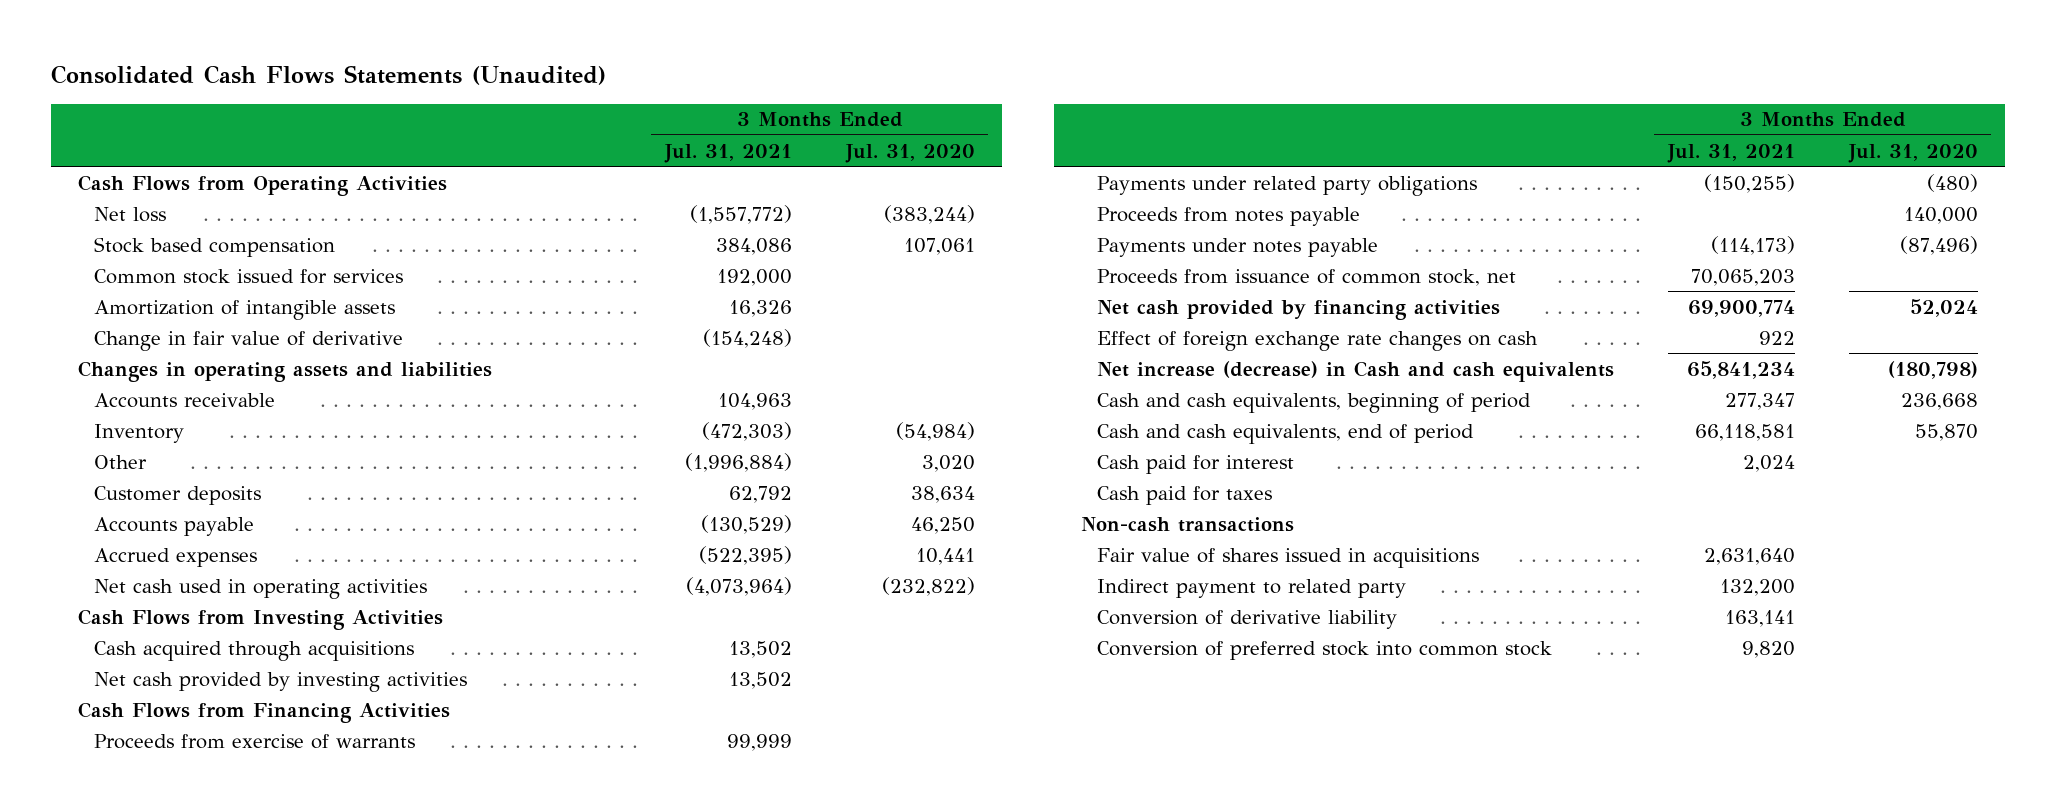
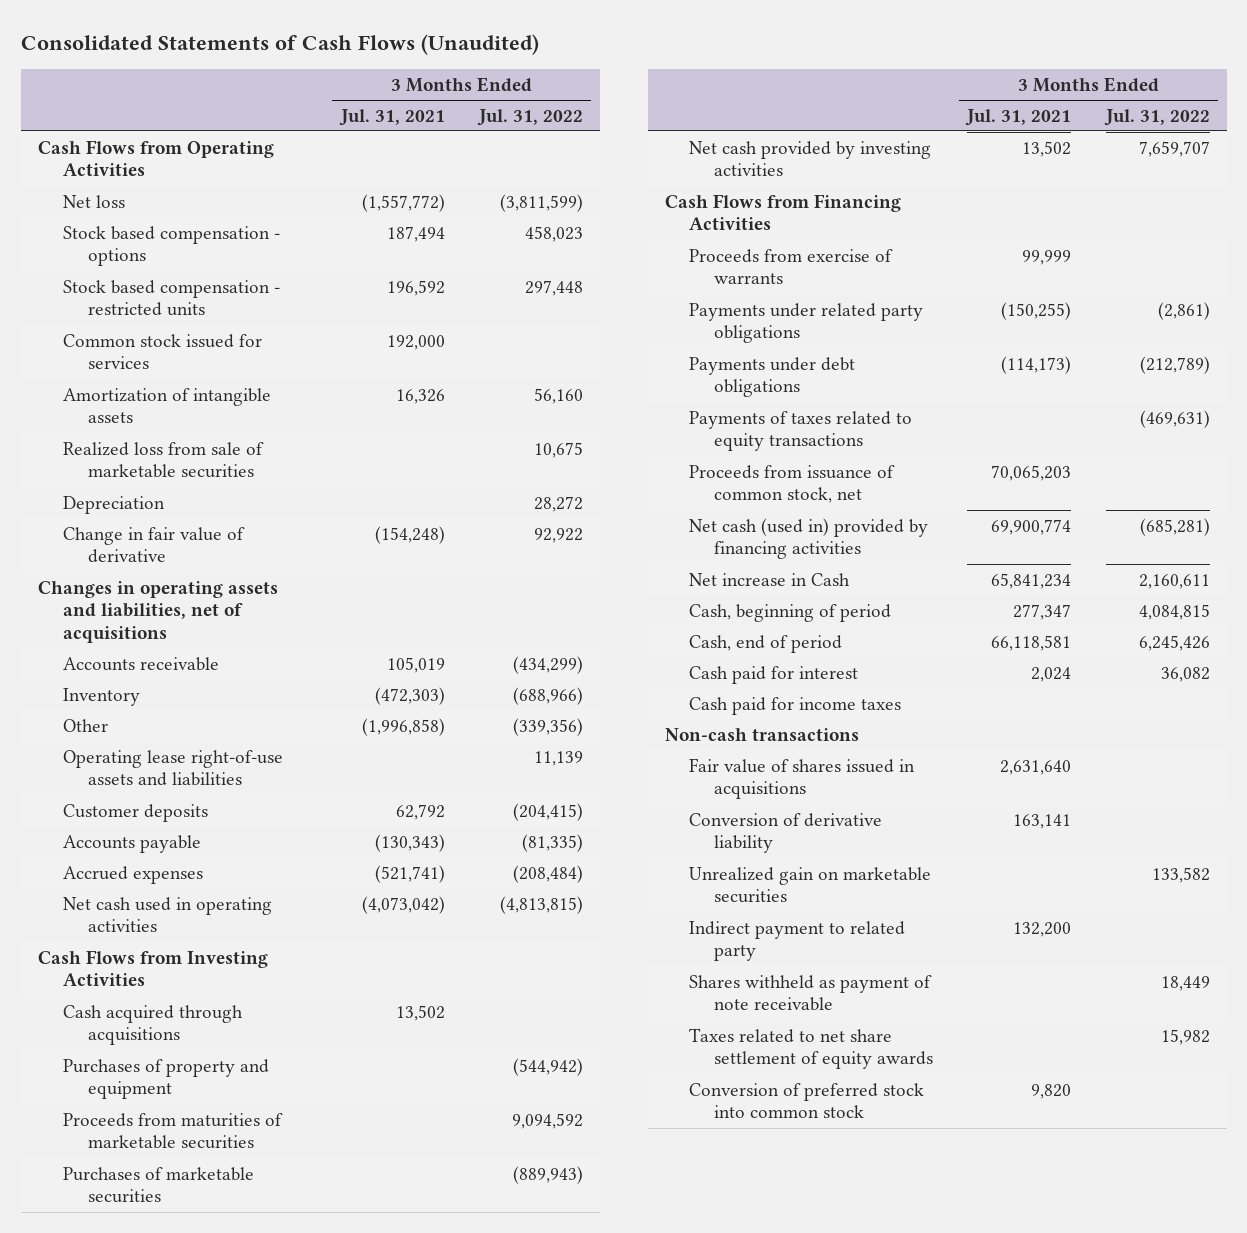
[50,64,606,85] Consolidated Cash Flows Statements (Unaudited) -> [20,34,539,56] Consolidated Statements of Cash Flows (Unaudited)
[844,143,975,163] Jul. 31, 2020 -> none
none -> [476,108,583,126] Jul. 31, 2022
[93,236,335,257] Stock based compensation -> [62,225,280,267] Stock based compensation - options
[715,237,792,255] 384,086 -> [386,225,445,242] 187,494
none -> [62,279,280,317] Stock based compensation - restricted units
none -> [62,441,264,479] Realized loss from sale of marketable securities
none -> [62,495,165,514] Depreciation
[77,360,492,382] Changes in operating assets and liabilities -> [37,580,278,644] Changes in operating assets and liabilities, net of acquisitions
[717,392,792,410] 104,963 -> [386,656,445,673] 105,019
[684,452,792,472] (1,996,884) -> [361,717,445,736] (1,996,858)
none -> [62,749,283,787] Operating lease right-of-use assets and liabilities
[700,514,792,534] (130,529) -> [374,833,445,852] (130,343)
[698,545,792,565] (522,395) -> [374,864,445,883] (521,741)
[685,576,792,596] (4,073,964) -> [361,895,445,914] (4,073,042)
none -> [62,1058,269,1100] Purchases of property and equipment
none -> [62,1112,283,1150] Proceeds from maturities of marketable securities
none -> [62,1166,254,1204] Purchases of marketable securities
[1096,206,1360,226] Proceeds from notes payable -> none
[1096,237,1378,257] Payments under notes payable -> [689,356,856,398] Payments under debt obligations
none -> [689,410,913,452] Payments of taxes related to equity transactions
[1096,330,1538,351] Effect of foreign exchange rate changes on cash -> none
[1096,299,1500,320] Net cash provided by financing activities -> [689,517,929,560] Net cash (used in) provided by financing activities
[1096,360,1614,382] Net increase (decrease) in Cash and cash equivalents -> [689,572,851,586] Net increase in Cash
[1096,392,1531,413] Cash and cash equivalents, beginning of period -> [689,603,892,622] Cash, beginning of period
[1096,423,1474,444] Cash and cash equivalents, end of period -> [689,634,843,653] Cash, end of period
[1096,485,1272,505] Cash paid for taxes -> [689,696,902,715] Cash paid for income taxes
none -> [689,866,932,904] Unrealized gain on marketable securities
[1096,578,1406,598] Indirect payment to related party -> [689,920,906,962] Indirect payment to related party
none -> [689,974,933,1012] Shares withheld as payment of note receivable
none -> [689,1027,934,1070] Taxes related to net share settlement of equity awards

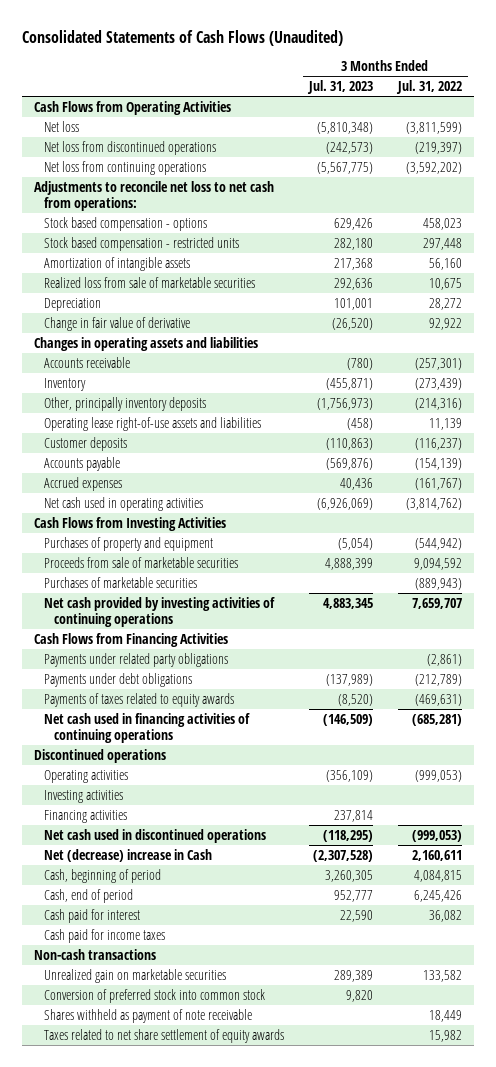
[338,108,445,126] Jul. 31, 2021 -> none
none -> [306,80,373,95] Jul. 31, 2023
none -> [44,140,217,155] Net loss from discontinued operations
none -> [44,160,207,175] Net loss from continuing operations
none -> [34,180,275,211] Adjustments to reconcile net loss to net cash from operations:
[62,333,262,370] Common stock issued for services -> none
[37,580,278,644] Changes in operating assets and liabilities, net of acquisitions -> [34,336,259,351] Changes in operating assets and liabilities
[512,655,583,674] (434,299) -> [414,357,462,370] (257,301)
[512,686,583,705] (688,966) -> [414,377,462,390] (273,439)
[62,718,108,732] Other -> [44,396,207,411] Other, principally inventory deposits
[512,717,583,736] (339,356) -> [414,397,462,410] (214,316)
[512,802,583,821] (204,415) -> [414,437,462,450] (116,237)
[521,833,583,852] (81,335) -> [414,457,462,470] (154,139)
[512,864,583,883] (208,484) -> [414,477,462,490] (161,767)
[499,895,583,914] (4,813,815) -> [405,497,462,510] (3,814,762)
[62,1004,243,1046] Cash acquired through acquisitions -> none
[62,1112,283,1150] Proceeds from maturities of marketable securities -> [44,556,239,568] Proceeds from sale of marketable securities
[689,140,932,177] Net cash provided by investing activities -> [44,596,276,627] Net cash provided by investing activities of continuing operations
[689,248,894,285] Proceeds from exercise of warrants -> none
[689,464,896,504] Proceeds from issuance of common stock, net -> none
[689,410,913,452] Payments of taxes related to equity transactions -> [44,692,235,707] Payments of taxes related to equity awards
[689,517,929,560] Net cash (used in) provided by financing activities -> [44,712,251,743] Net cash used in financing activities of continuing operations
none -> [34,748,167,763] Discontinued operations
none -> [44,769,129,783] Operating activities
none -> [44,789,124,803] Investing activities
none -> [44,809,128,823] Financing activities
none -> [44,828,267,843] Net cash used in discontinued operations
[689,572,851,586] Net increase in Cash -> [44,848,213,862] Net (decrease) increase in Cash
[689,757,916,800] Fair value of shares issued in acquisitions -> none
[689,812,883,854] Conversion of derivative liability -> none
[689,920,906,962] Indirect payment to related party -> none
[689,1082,925,1119] Conversion of preferred stock into common stock -> [44,988,266,1003] Conversion of preferred stock into common stock

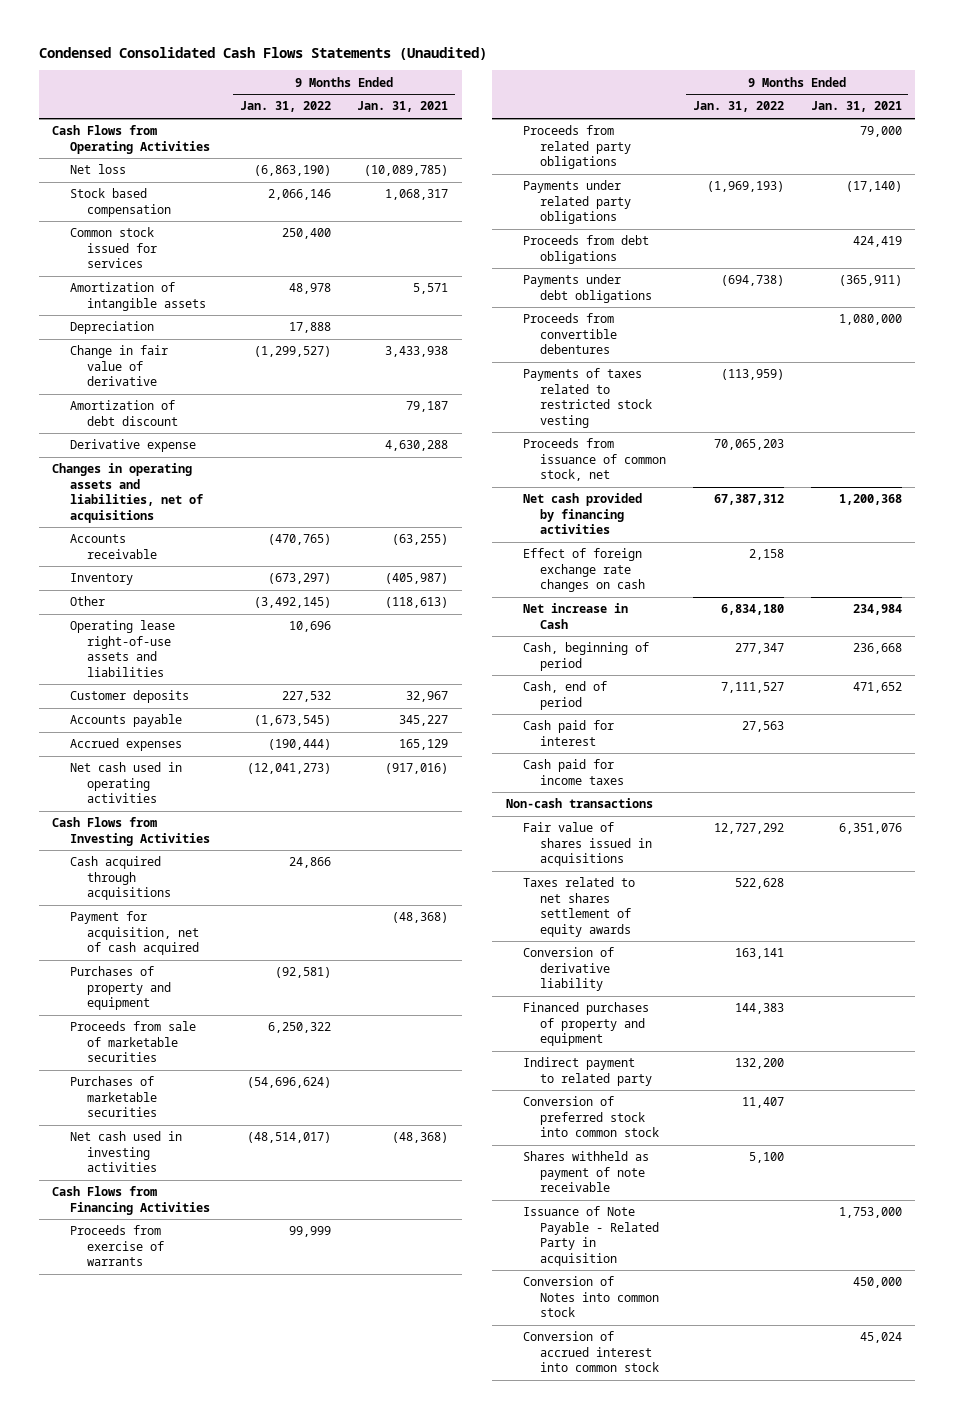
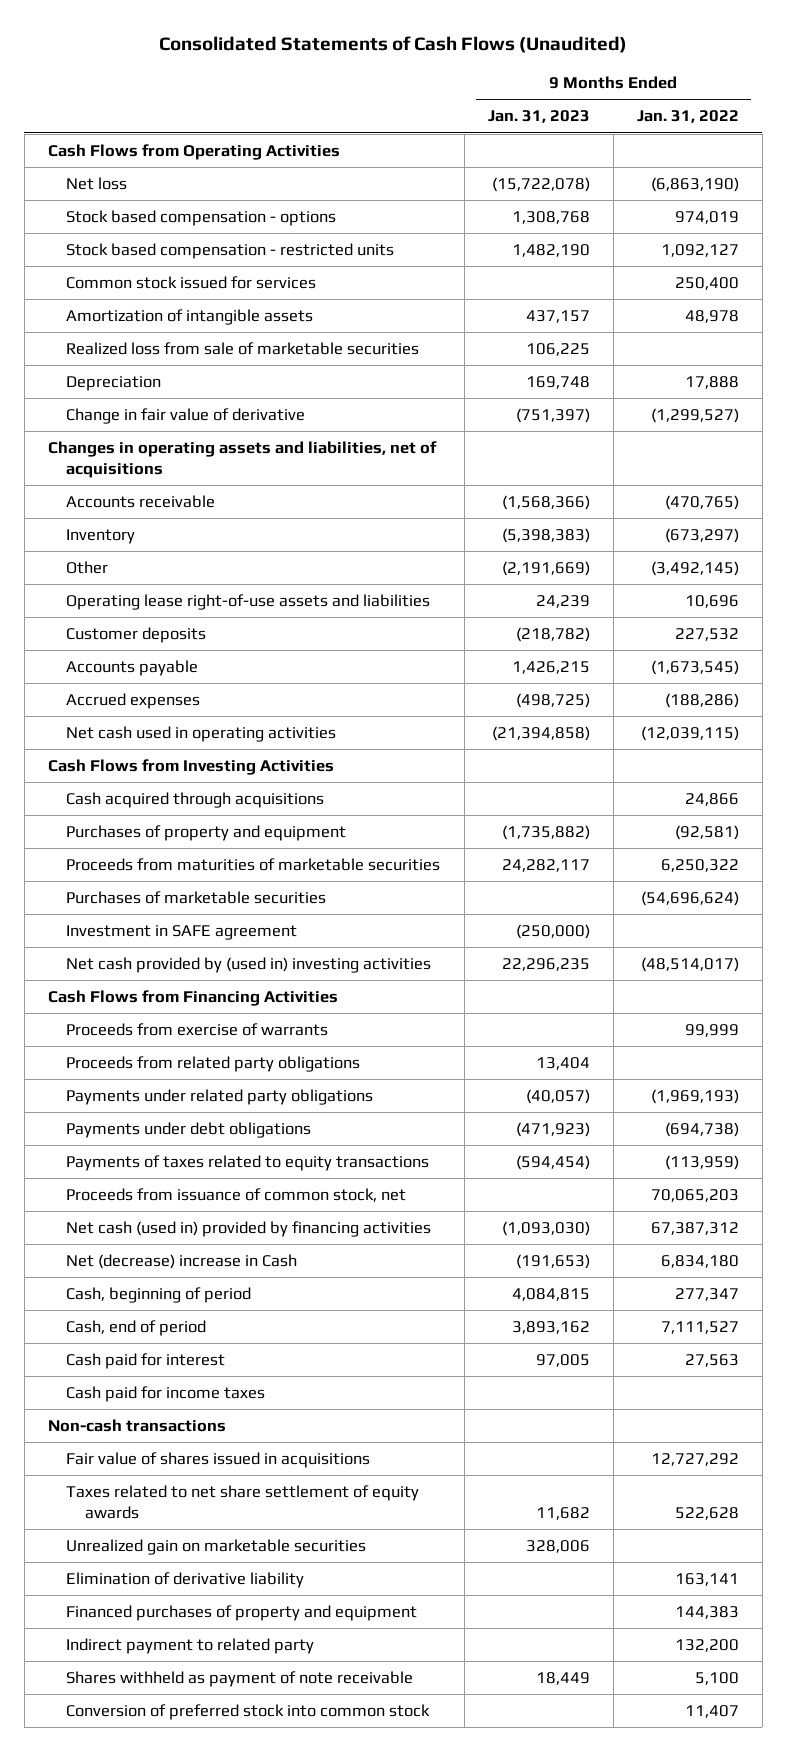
[39,47,488,61] Condensed Consolidated Cash Flows Statements (Unaudited) -> [159,35,628,53] Consolidated Statements of Cash Flows (Unaudited)
[357,101,449,113] Jan. 31, 2021 -> none
none -> [487,110,590,124] Jan. 31, 2023
[69,188,171,217] Stock based compensation -> [66,209,337,226] Stock based compensation - options
[267,189,331,201] 2,066,146 -> [674,210,739,224] 974,019
none -> [66,242,395,259] Stock based compensation - restricted units
none -> [66,341,420,355] Realized loss from sale of marketable securities
[69,400,178,426] Amortization of debt discount -> none
[69,439,196,453] Derivative expense -> none
[267,739,331,751] (190,444) -> [664,692,739,708] (188,286)
[246,763,331,775] (12,041,273) -> [640,725,739,741] (12,039,115)
[69,911,199,956] Payment for acquisition, net of cash acquired -> none
[69,1021,196,1063] Proceeds from sale of marketable securities -> [66,857,441,871] Proceeds from maturities of marketable securities
none -> [66,924,298,940] Investment in SAFE agreement
[69,1131,182,1173] Net cash used in investing activities -> [66,956,432,973] Net cash provided by (used in) investing activities
[522,235,649,264] Proceeds from debt obligations -> none
[522,313,618,355] Proceeds from convertible debentures -> none
[522,368,653,428] Payments of taxes related to restricted stock vesting -> [66,1154,430,1171] Payments of taxes related to equity transactions
[522,548,646,593] Effect of foreign exchange rate changes on cash -> none
[522,493,642,535] Net cash provided by financing activities -> [66,1220,432,1237] Net cash (used in) provided by financing activities
[522,603,628,629] Net increase in Cash -> [66,1253,298,1269] Net (decrease) increase in Cash
[522,877,635,937] Taxes related to net shares settlement of equity awards -> [66,1484,420,1520] Taxes related to net share settlement of equity awards
none -> [66,1538,367,1555] Unrealized gain on marketable securities
[522,947,614,992] Conversion of derivative liability -> [66,1571,305,1588] Elimination of derivative liability
[522,1206,660,1266] Issuance of Note Payable - Related Party in acquisition -> none
[522,1276,660,1318] Conversion of Notes into common stock -> none
[522,1331,660,1373] Conversion of accrued interest into common stock -> none
[522,1096,660,1138] Conversion of preferred stock into common stock -> [66,1703,431,1720] Conversion of preferred stock into common stock

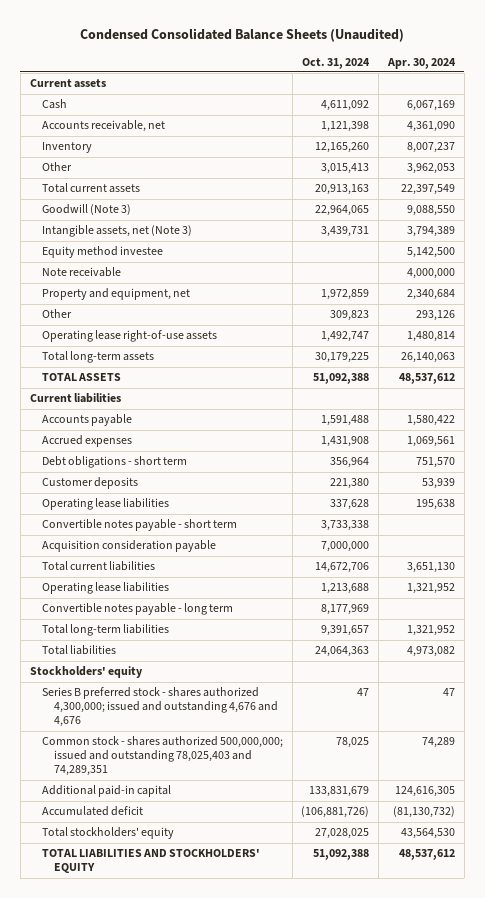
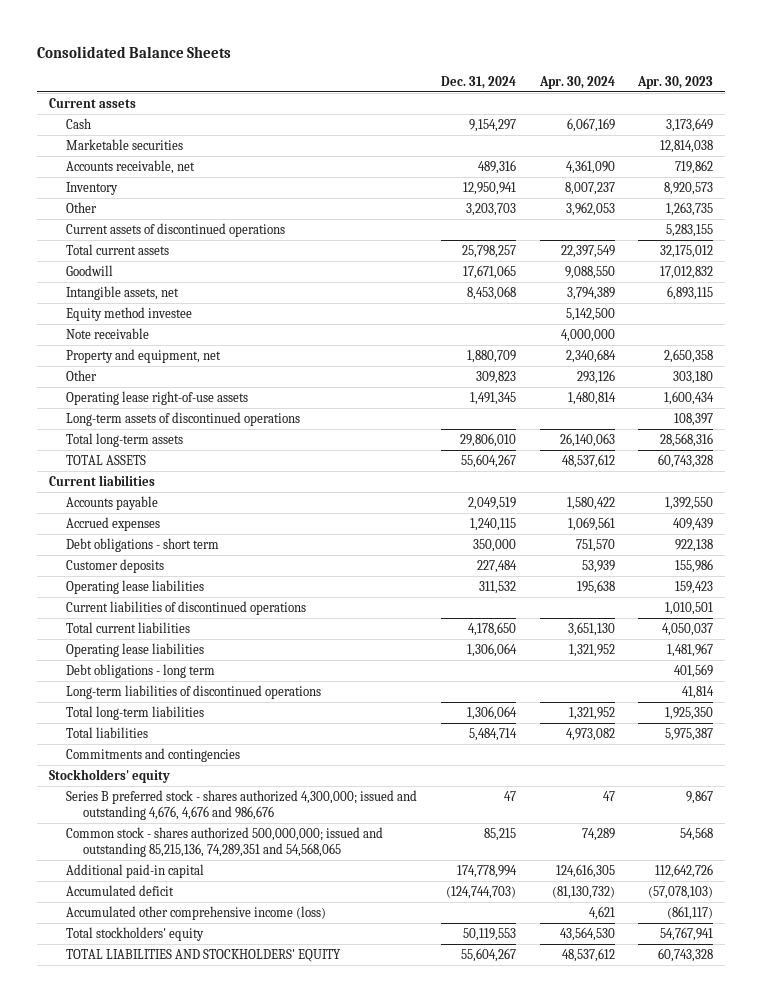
[80,28,405,43] Condensed Consolidated Balance Sheets (Unaudited) -> [37,45,232,58] Consolidated Balance Sheets
[302,57,371,69] Oct. 31, 2024 -> none
none -> [440,75,516,89] Dec. 31, 2024
none -> [637,75,714,89] Apr. 30, 2023
none -> [66,139,184,151] Marketable securities
none -> [66,223,286,238] Current assets of discontinued operations
[41,204,131,216] Goodwill (Note 3) -> [66,265,114,277] Goodwill
[41,225,192,238] Intangible assets, net (Note 3) -> [66,286,180,301] Intangible assets, net
none -> [66,412,301,427] Long-term assets of discontinued operations
[41,519,237,532] Convertible notes payable - short term -> none
[41,540,216,553] Acquisition consideration payable -> none
none -> [66,601,307,616] Current liabilities of discontinued operations
[41,603,233,616] Convertible notes payable - long term -> none
none -> [66,664,216,679] Debt obligations - long term
none -> [66,685,322,700] Long-term liabilities of discontinued operations
none -> [66,748,241,763] Commitments and contingencies
[41,687,279,728] Series B preferred stock - shares authorized 4,300,000; issued and outstanding 4,676 and 4,676 -> [66,790,418,820] Series B preferred stock - shares authorized 4,300,000; issued and outstanding 4,676, 4,676 and 986,676
[41,736,283,777] Common stock - shares authorized 500,000,000; issued and outstanding 78,025,403 and 74,289,351 -> [66,827,384,857] Common stock - shares authorized 500,000,000; issued and outstanding 85,215,136, 74,289,351 and 54,568,065
none -> [66,906,327,921] Accumulated other comprehensive income (loss)

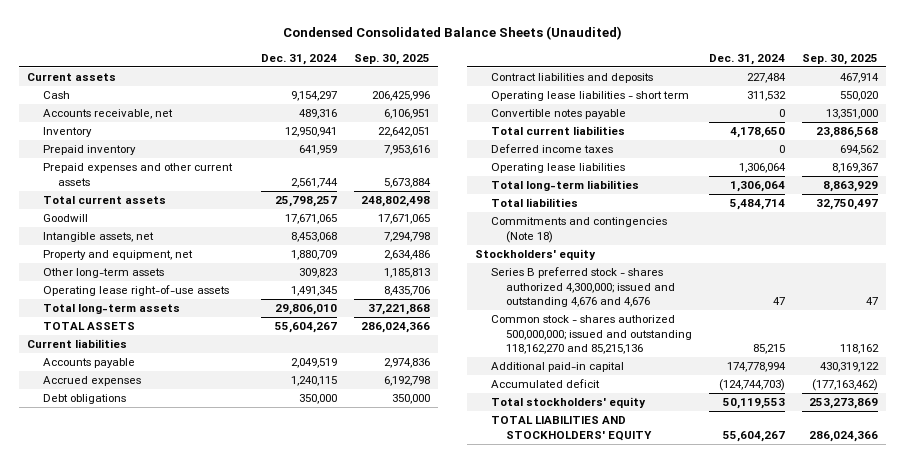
[37,45,232,58] Consolidated Balance Sheets -> [282,25,622,40] Condensed Consolidated Balance Sheets (Unaudited)
[538,75,615,89] Apr. 30, 2024 -> none
[637,75,714,89] Apr. 30, 2023 -> none
none -> [353,53,430,65] Sep. 30, 2025
[66,139,184,151] Marketable securities -> none
[66,202,98,214] Other -> none
[66,223,286,238] Current assets of discontinued operations -> none
none -> [42,145,136,156] Prepaid inventory
none -> [42,163,233,186] Prepaid expenses and other current assets
[66,307,193,322] Equity method investee -> none
[66,328,150,340] Note receivable -> none
[66,370,98,382] Other -> [42,268,164,279] Other long-term assets
[66,412,301,427] Long-term assets of discontinued operations -> none
[66,601,307,616] Current liabilities of discontinued operations -> none
[66,538,220,553] Debt obligations - short term -> [42,394,126,405] Debt obligations
[66,559,165,574] Customer deposits -> [490,73,653,84] Contract liabilities and deposits
[66,580,205,595] Operating lease liabilities -> [490,91,689,102] Operating lease liabilities - short term
none -> [490,109,626,120] Convertible notes payable
none -> [490,144,613,154] Deferred income taxes
[66,664,216,679] Debt obligations - long term -> none
[66,685,322,700] Long-term liabilities of discontinued operations -> none
[66,748,241,763] Commitments and contingencies -> [490,217,667,243] Commitments and contingencies (Note 18)
[66,790,418,820] Series B preferred stock - shares authorized 4,300,000; issued and outstanding 4,676, 4,676 and 986,676 -> [490,267,676,308] Series B preferred stock - shares authorized 4,300,000; issued and outstanding 4,676 and 4,676
[66,827,384,857] Common stock - shares authorized 500,000,000; issued and outstanding 85,215,136, 74,289,351 and 54,568,065 -> [490,315,693,355] Common stock - shares authorized 500,000,000; issued and outstanding 118,162,270 and 85,215,136
[66,906,327,921] Accumulated other comprehensive income (loss) -> none

